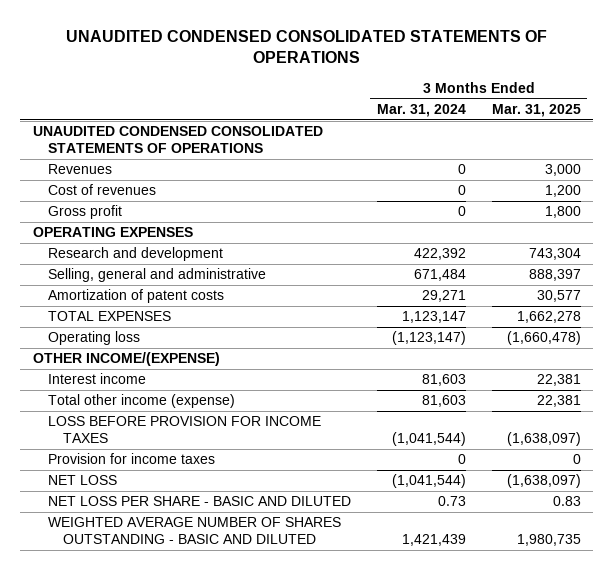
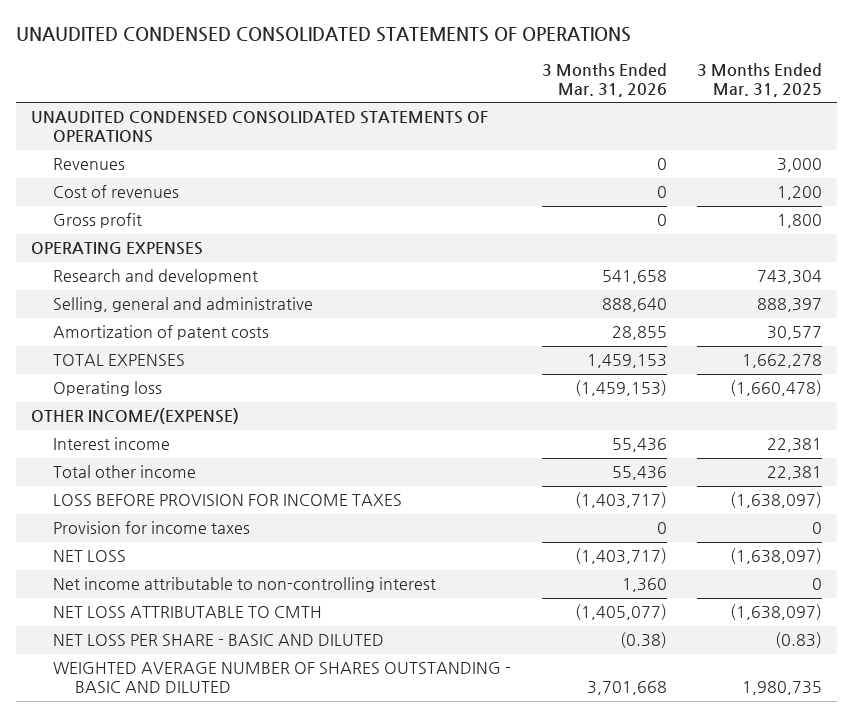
[376,103,466,117] Mar. 31, 2024 -> none
none -> [541,62,667,97] 3 Months Ended Mar. 31, 2026
[47,394,235,409] Total other income (expense) -> [53,465,197,479] Total other income
none -> [53,577,437,593] Net income attributable to non-controlling interest
none -> [53,606,323,619] NET LOSS ATTRIBUTABLE TO CMTH
[552,496,581,507] 0.83 -> [774,632,822,649] (0.83)

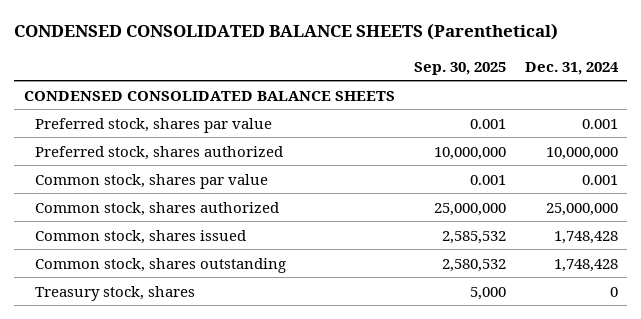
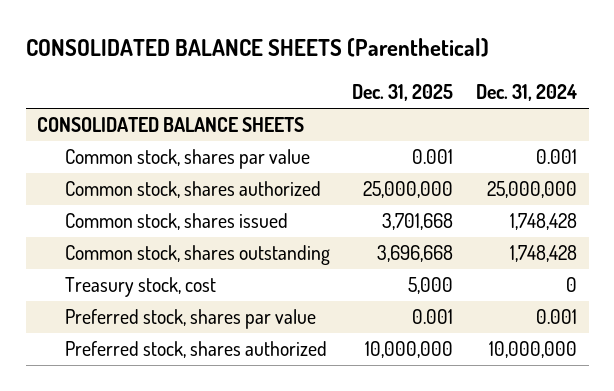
[14,23,559,41] CONDENSED CONSOLIDATED BALANCE SHEETS (Parenthetical) -> [25,38,489,58] CONSOLIDATED BALANCE SHEETS (Parenthetical)
[413,61,506,75] Sep. 30, 2025 -> none
none -> [352,84,454,102] Dec. 31, 2025
[23,90,395,101] CONDENSED CONSOLIDATED BALANCE SHEETS -> [37,117,305,133] CONSOLIDATED BALANCE SHEETS
[35,285,196,301] Treasury stock, shares -> [64,277,216,298] Treasury stock, cost
[35,117,273,133] Preferred stock, shares par value -> [64,309,316,330] Preferred stock, shares par value
[35,145,284,160] Preferred stock, shares authorized -> [64,341,327,359] Preferred stock, shares authorized

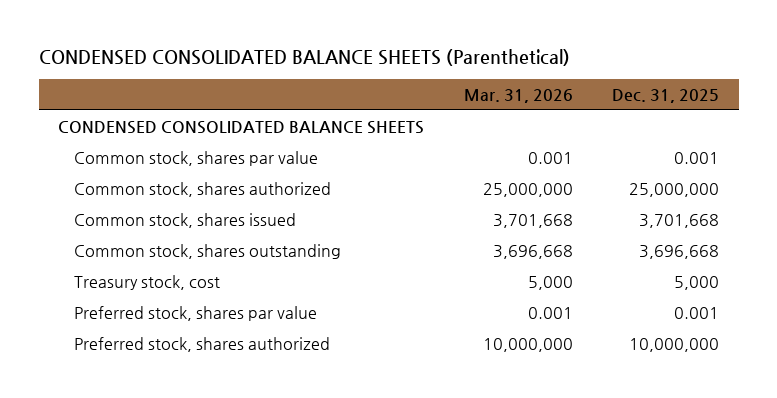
[25,38,489,58] CONSOLIDATED BALANCE SHEETS (Parenthetical) -> [38,49,570,67] CONDENSED CONSOLIDATED BALANCE SHEETS (Parenthetical)
[476,84,578,102] Dec. 31, 2024 -> none
none -> [463,88,573,103] Mar. 31, 2026
[37,117,305,133] CONSOLIDATED BALANCE SHEETS -> [58,121,425,135] CONDENSED CONSOLIDATED BALANCE SHEETS

